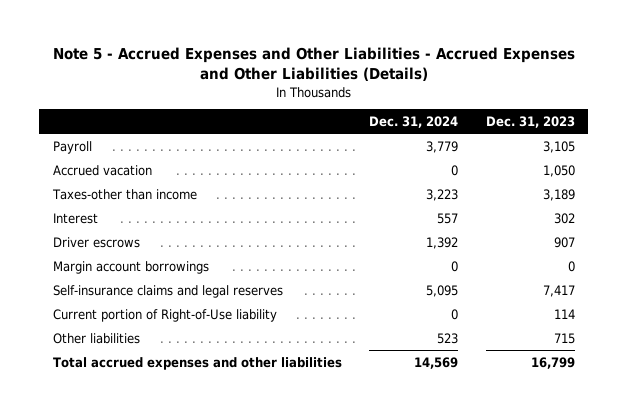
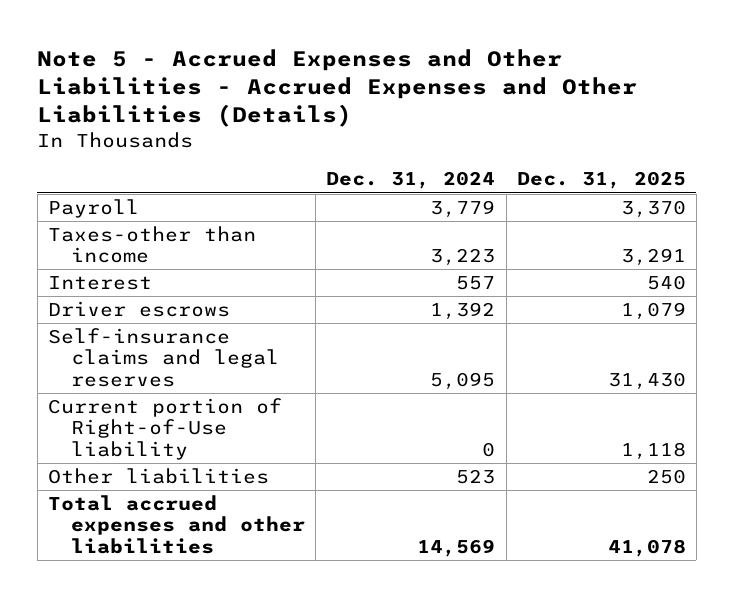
[485,116,575,129] Dec. 31, 2023 -> none
none -> [516,171,686,190] Dec. 31, 2025
[52,164,152,176] Accrued vacation -> none
[52,260,209,274] Margin account borrowings -> none

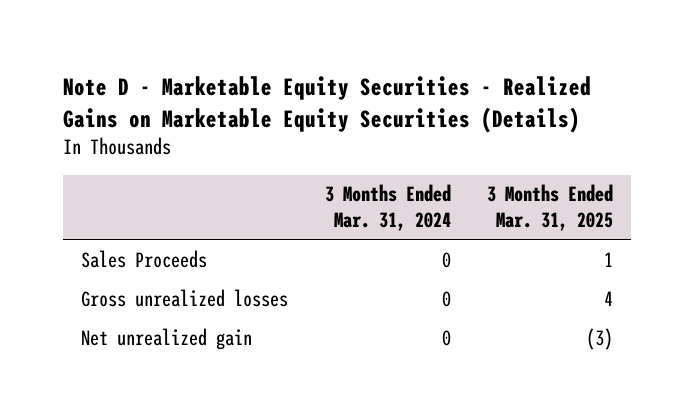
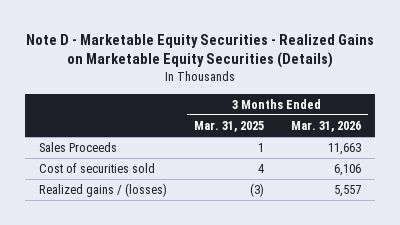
[324,184,451,231] 3 Months Ended Mar. 31, 2024 -> none
none -> [290,120,361,132] Mar. 31, 2026
[81,288,289,307] Gross unrealized losses -> [38,163,155,174] Cost of securities sold
[81,327,253,350] Net unrealized gain -> [38,183,167,198] Realized gains / (losses)

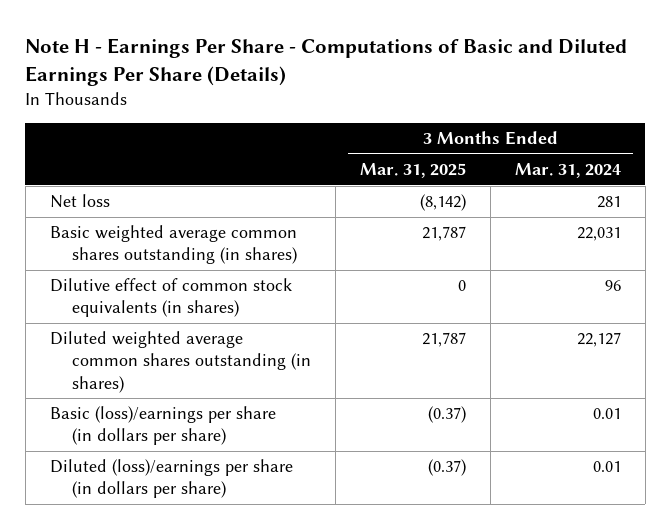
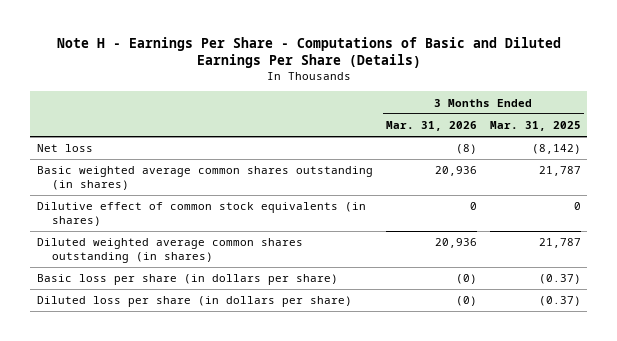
[515,163,622,179] Mar. 31, 2024 -> none
none -> [385,120,477,131] Mar. 31, 2026
[49,406,276,446] Basic (loss)/earnings per share (in dollars per share) -> [36,274,338,286] Basic loss per share (in dollars per share)
[49,459,293,499] Diluted (loss)/earnings per share (in dollars per share) -> [36,296,352,308] Diluted loss per share (in dollars per share)

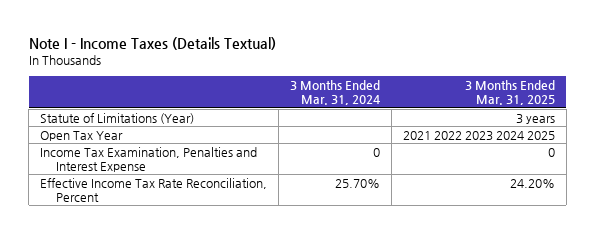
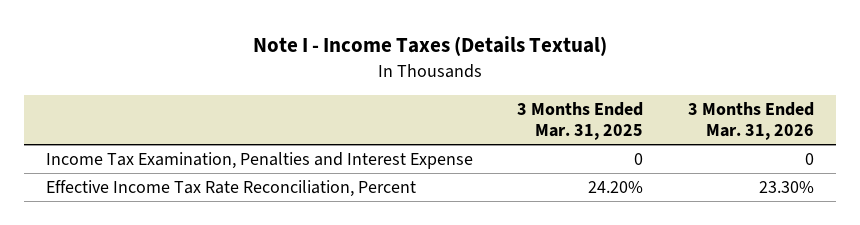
[289,80,380,106] 3 Months Ended Mar. 31, 2024 -> none
none -> [687,101,814,141] 3 Months Ended Mar. 31, 2026
[40,112,195,124] Statute of Limitations (Year) -> none
[40,130,124,141] Open Tax Year -> none

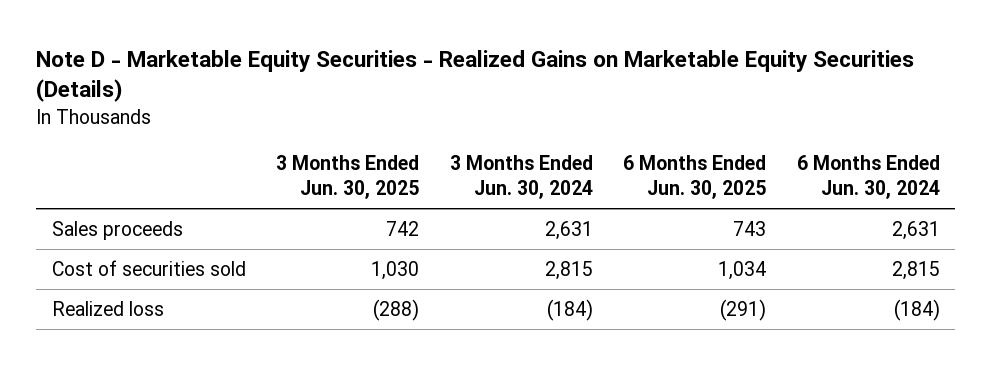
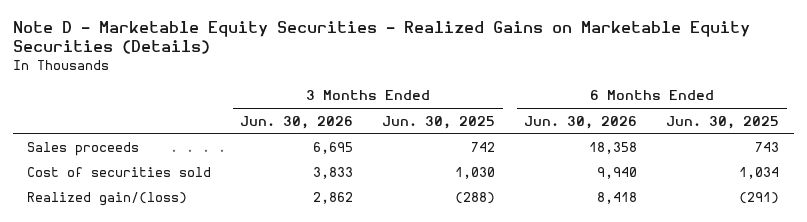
[449,154,593,200] 3 Months Ended Jun. 30, 2024 -> none
[796,154,940,200] 6 Months Ended Jun. 30, 2024 -> none
none -> [240,115,354,129] Jun. 30, 2026
none -> [524,115,638,129] Jun. 30, 2026
[51,300,164,316] Realized loss -> [27,191,188,206] Realized gain/(loss)

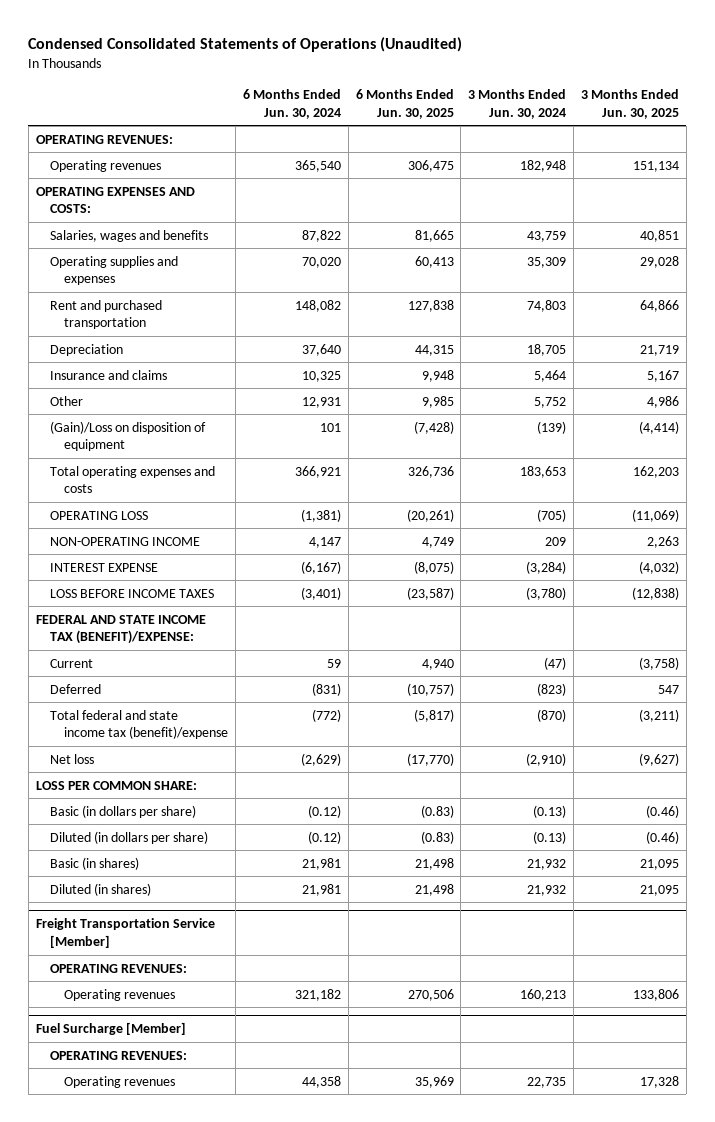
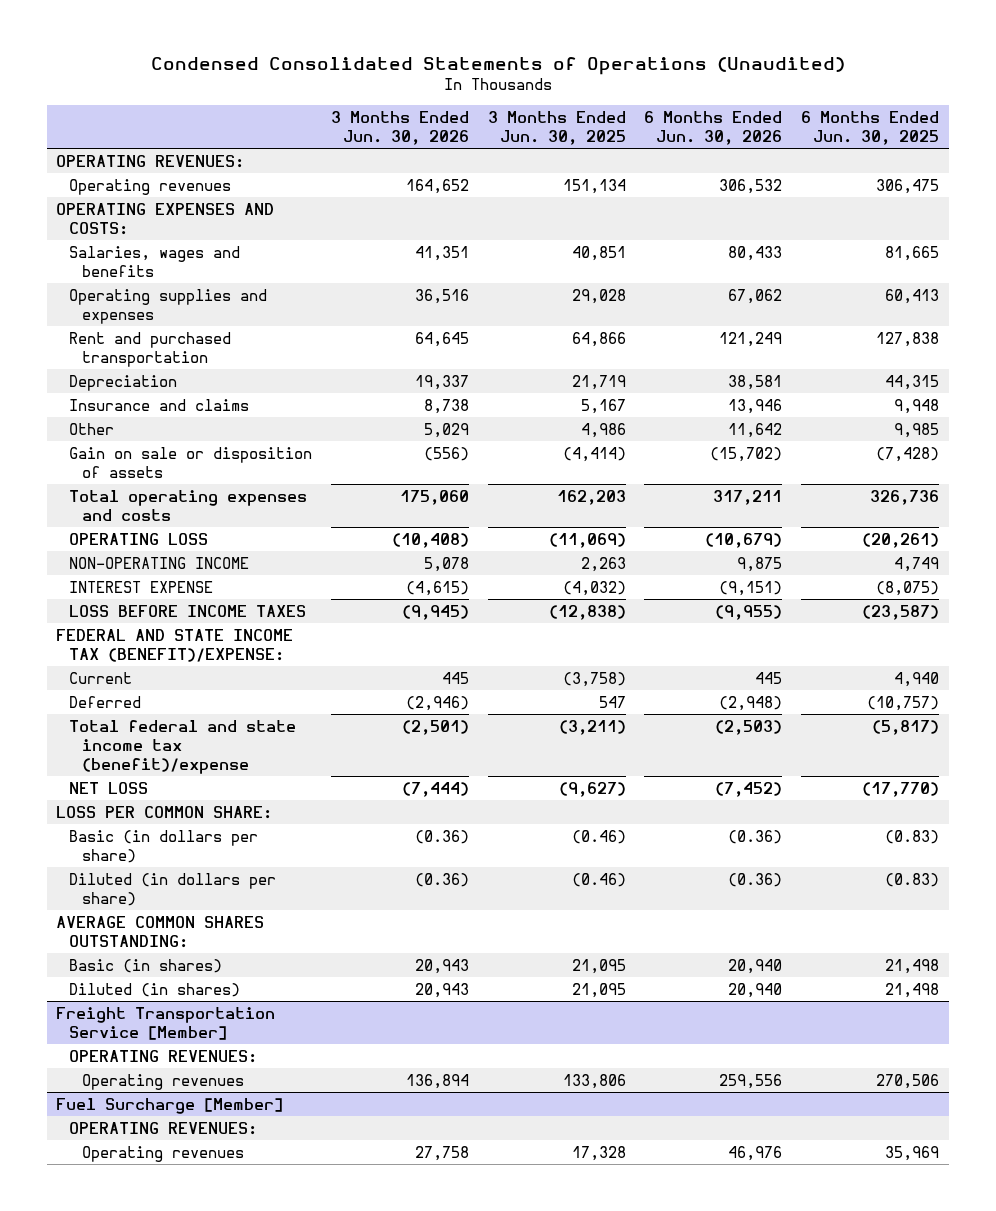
[242,89,341,119] 6 Months Ended Jun. 30, 2024 -> none
[468,89,567,119] 3 Months Ended Jun. 30, 2024 -> none
none -> [330,110,469,146] 3 Months Ended Jun. 30, 2026
none -> [644,110,783,146] 6 Months Ended Jun. 30, 2026
[49,420,206,452] (Gain)/Loss on disposition of equipment -> [68,446,312,478] Gain on sale or disposition of assets
[49,753,94,764] Net loss -> [68,781,148,794] NET LOSS
none -> [56,915,265,948] AVERAGE COMMON SHARES OUTSTANDING:

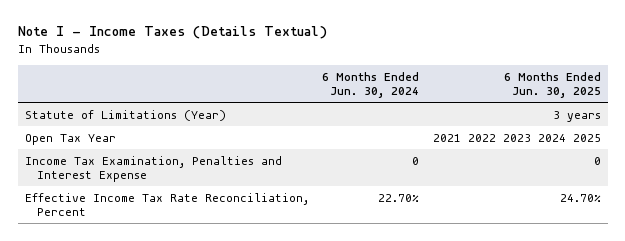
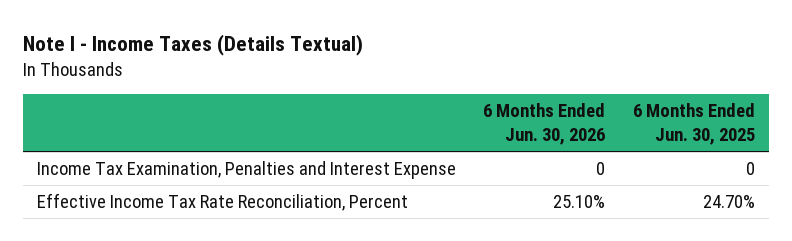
[322,71,420,98] 6 Months Ended Jun. 30, 2024 -> none
none -> [483,103,606,145] 6 Months Ended Jun. 30, 2026
[24,109,226,121] Statute of Limitations (Year) -> none
[24,133,116,145] Open Tax Year -> none

